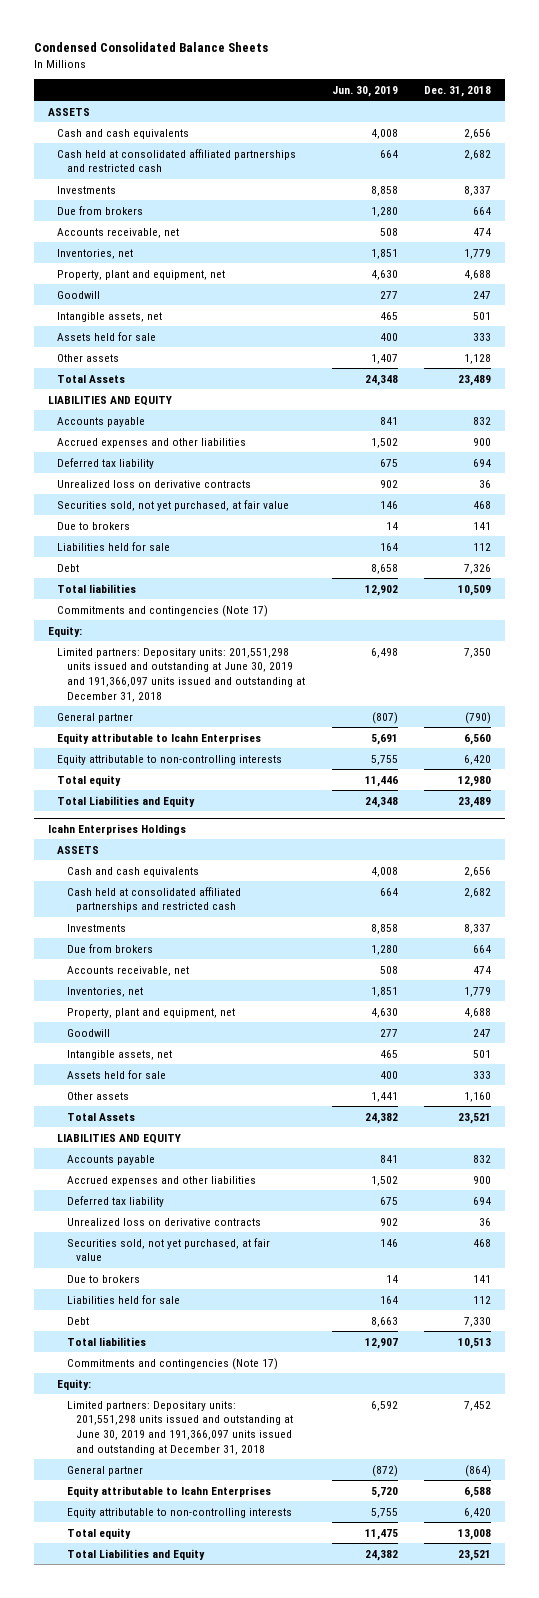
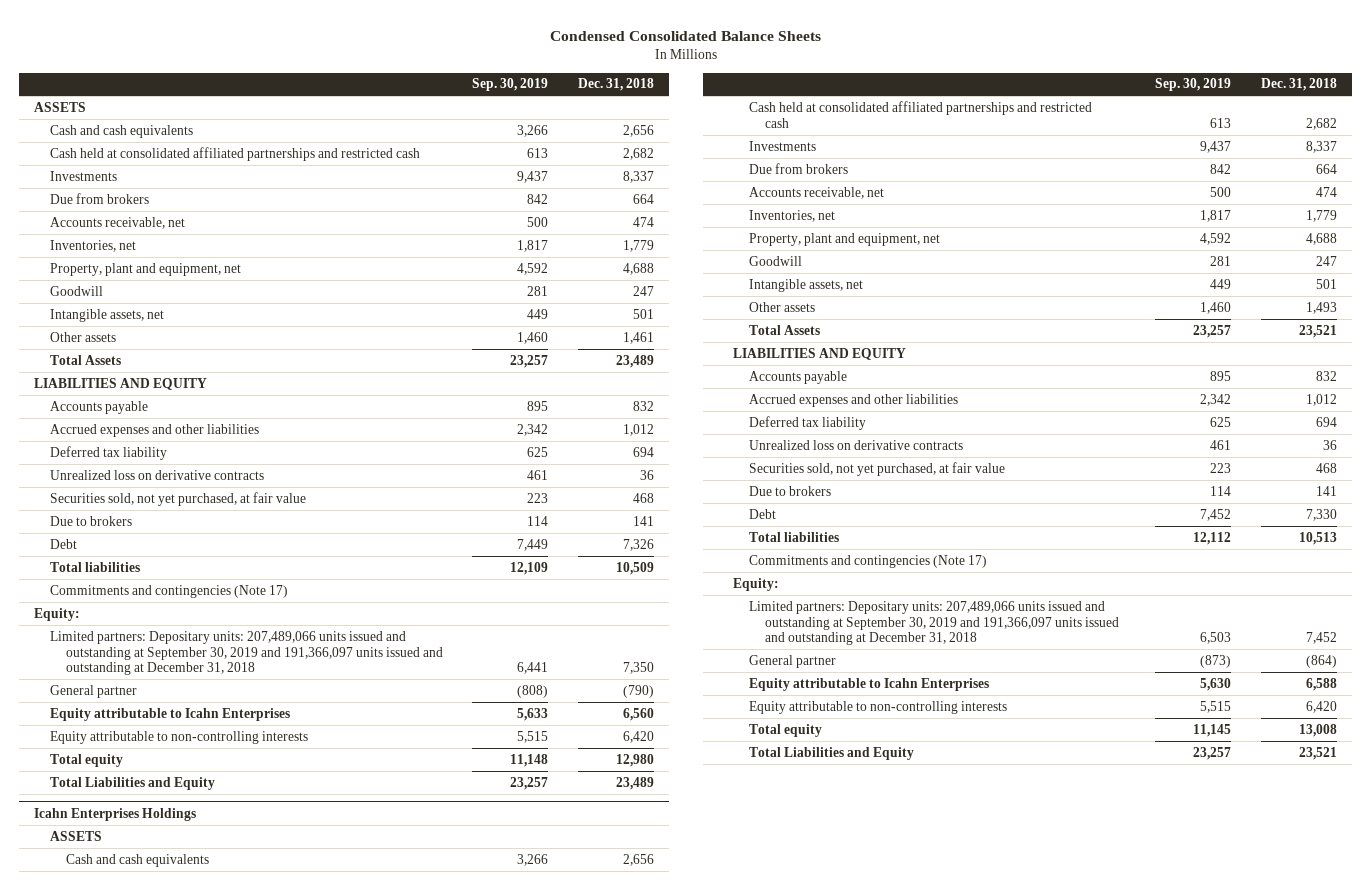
[331,85,398,97] Jun. 30, 2019 -> none
none -> [472,78,549,92] Sep. 30, 2019
[57,331,157,341] Assets held for sale -> none
[464,353,492,364] 1,128 -> [622,331,654,344] 1,461
[473,437,492,446] 900 -> [622,423,654,436] 1,012
[57,541,171,551] Liabilities held for sale -> none
[57,647,305,702] Limited partners: Depositary units: 201,551,298 units issued and outstanding at June 30, 2019 and 191,366,097 units issued and outstanding at December 31, 2018 -> [50,630,443,676] Limited partners: Depositary units: 207,489,066 units issued and outstanding at September 30, 2019 and 191,366,097 units issued and outstanding at December 31, 2018
[66,1069,166,1079] Assets held for sale -> none
[464,1091,492,1102] 1,160 -> [1305,301,1337,314] 1,493
[473,1175,492,1184] 900 -> [1305,393,1337,406] 1,012
[66,1294,180,1304] Liabilities held for sale -> none
[66,1400,294,1455] Limited partners: Depositary units: 201,551,298 units issued and outstanding at June 30, 2019 and 191,366,097 units issued and outstanding at December 31, 2018 -> [748,600,1119,646] Limited partners: Depositary units: 207,489,066 units issued and outstanding at September 30, 2019 and 191,366,097 units issued and outstanding at December 31, 2018

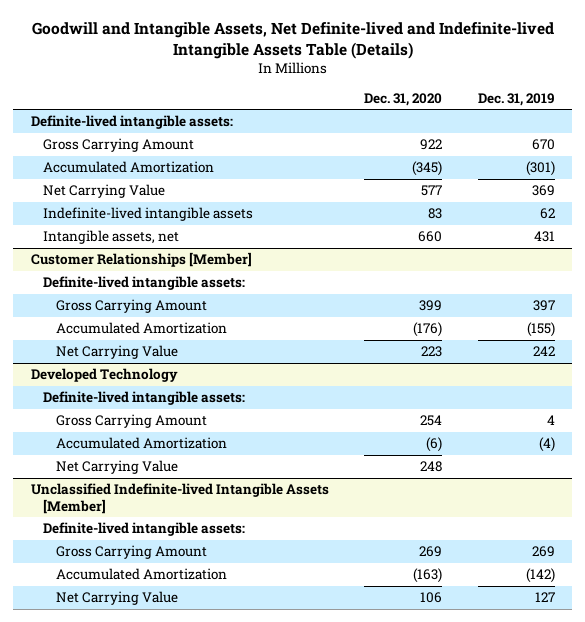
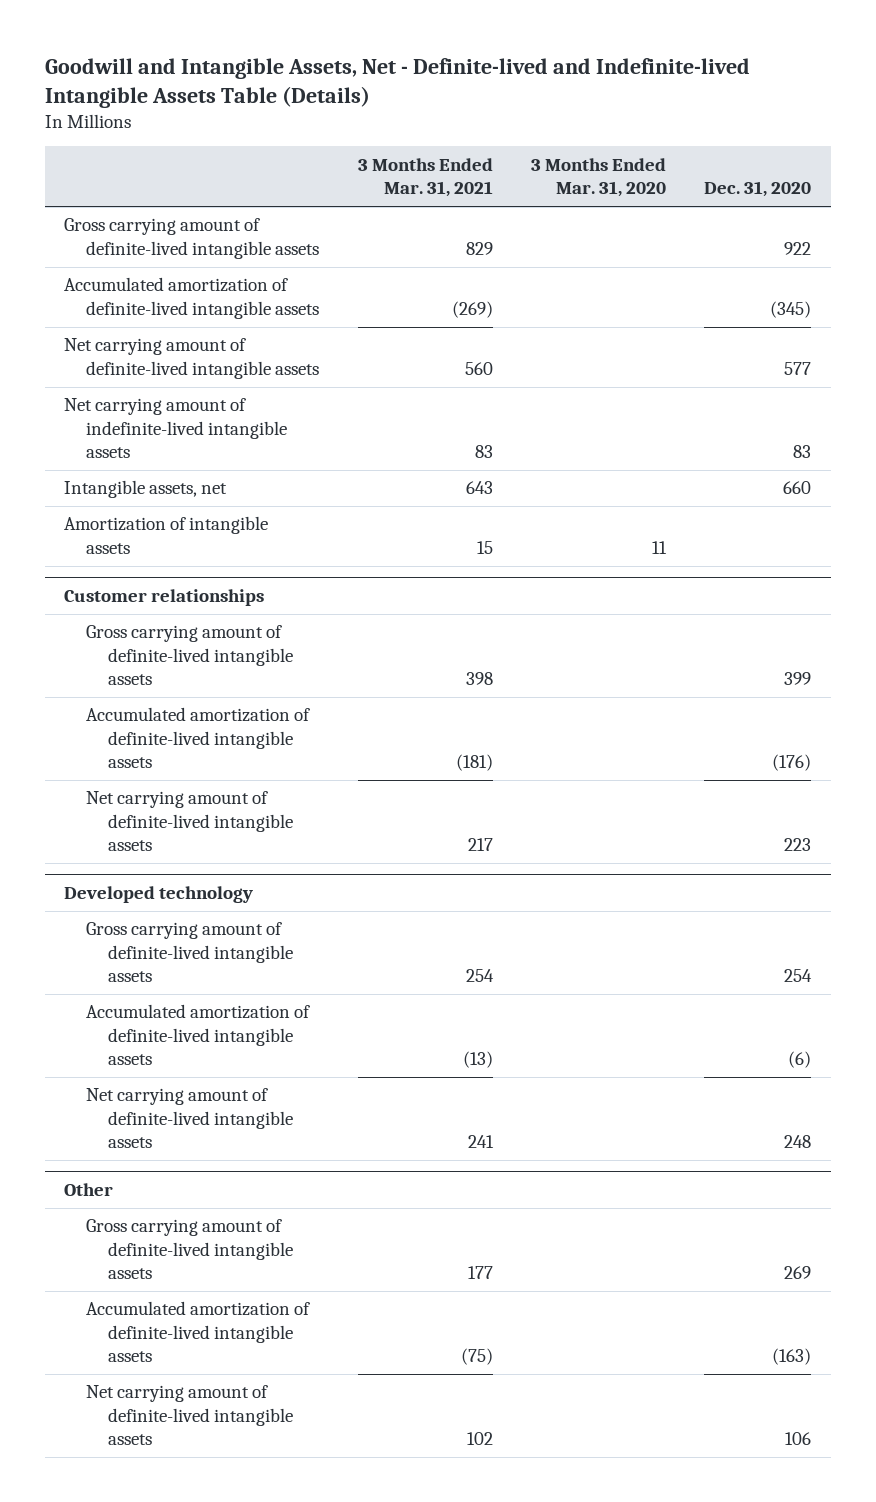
[31,21,554,59] Goodwill and Intangible Assets, Net Definite-lived and Indefinite-lived Intangible Assets Table (Details) -> [45,57,751,108] Goodwill and Intangible Assets, Net - Definite-lived and Indefinite-lived Intangible Assets Table (Details)
[477,92,555,106] Dec. 31, 2019 -> none
none -> [357,157,493,198] 3 Months Ended Mar. 31, 2021
none -> [531,157,667,198] 3 Months Ended Mar. 31, 2020
[30,115,233,130] Definite-lived intangible assets: -> none
[43,138,195,153] Gross Carrying Amount -> [64,218,320,259] Gross carrying amount of definite-lived intangible assets
[43,161,215,174] Accumulated Amortization -> [64,277,320,319] Accumulated amortization of definite-lived intangible assets
[43,184,166,199] Net Carrying Value -> [64,338,320,379] Net carrying amount of definite-lived intangible assets
[43,207,254,222] Indefinite-lived intangible assets -> [64,398,288,459] Net carrying amount of indefinite-lived intangible assets
[43,276,246,291] Definite-lived intangible assets: -> none
[43,391,246,406] Definite-lived intangible assets: -> none
[43,522,246,537] Definite-lived intangible assets: -> none
none -> [64,516,269,554] Amortization of intangible assets
[30,252,252,268] Customer Relationships [Member] -> [64,589,265,607] Customer relationships
[56,299,208,314] Gross Carrying Amount -> [86,625,294,686] Gross carrying amount of definite-lived intangible assets
[56,322,228,335] Accumulated Amortization -> [86,707,311,769] Accumulated amortization of definite-lived intangible assets
[56,345,179,360] Net Carrying Value -> [86,791,294,852] Net carrying amount of definite-lived intangible assets
[30,368,178,383] Developed Technology -> [64,886,254,904] Developed technology
[56,414,208,429] Gross Carrying Amount -> [86,922,294,983] Gross carrying amount of definite-lived intangible assets
[56,437,228,450] Accumulated Amortization -> [86,1004,311,1066] Accumulated amortization of definite-lived intangible assets
[56,460,179,475] Net Carrying Value -> [86,1088,294,1149] Net carrying amount of definite-lived intangible assets
[30,483,329,514] Unclassified Indefinite-lived Intangible Assets [Member] -> [64,1183,114,1197] Other
[56,545,208,560] Gross Carrying Amount -> [86,1219,294,1280] Gross carrying amount of definite-lived intangible assets
[56,568,228,581] Accumulated Amortization -> [86,1301,311,1363] Accumulated amortization of definite-lived intangible assets
[56,591,179,606] Net Carrying Value -> [86,1385,294,1446] Net carrying amount of definite-lived intangible assets

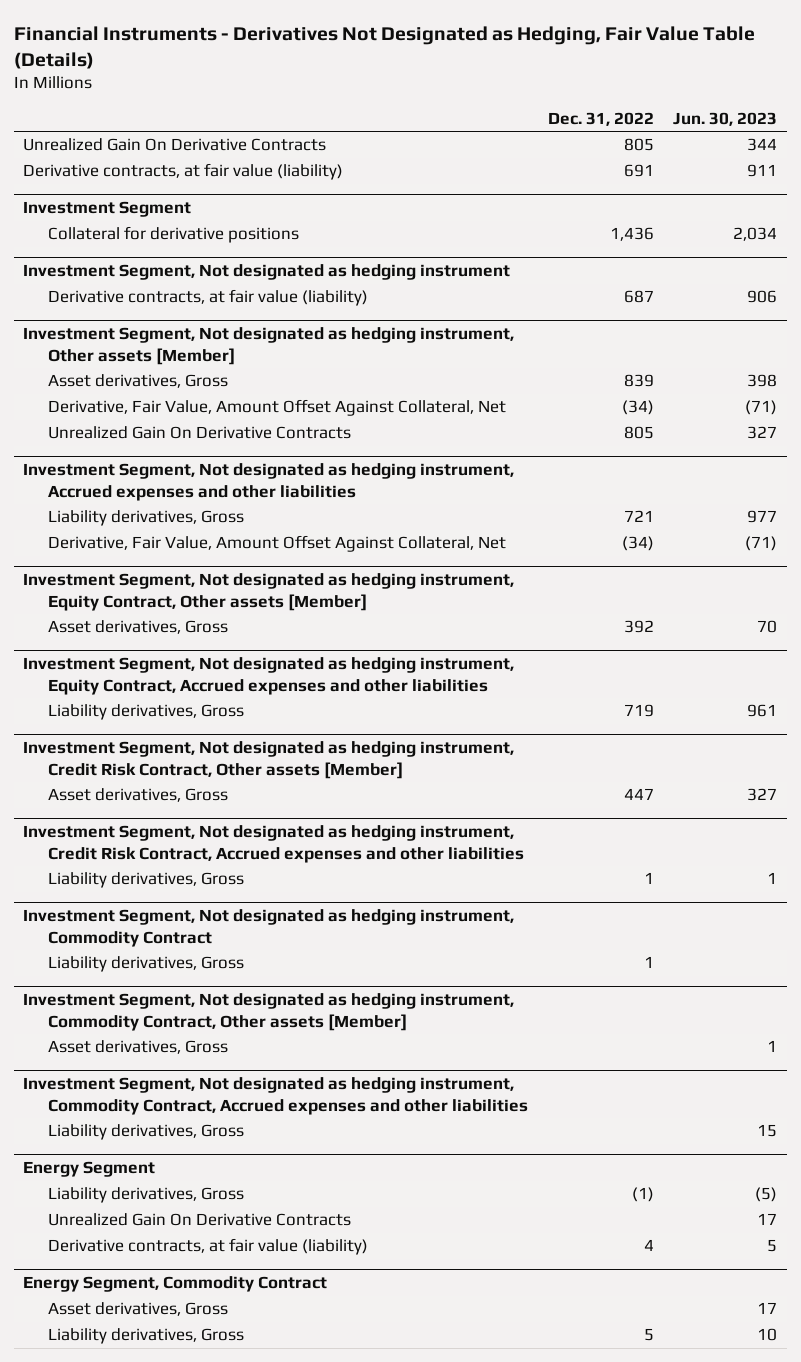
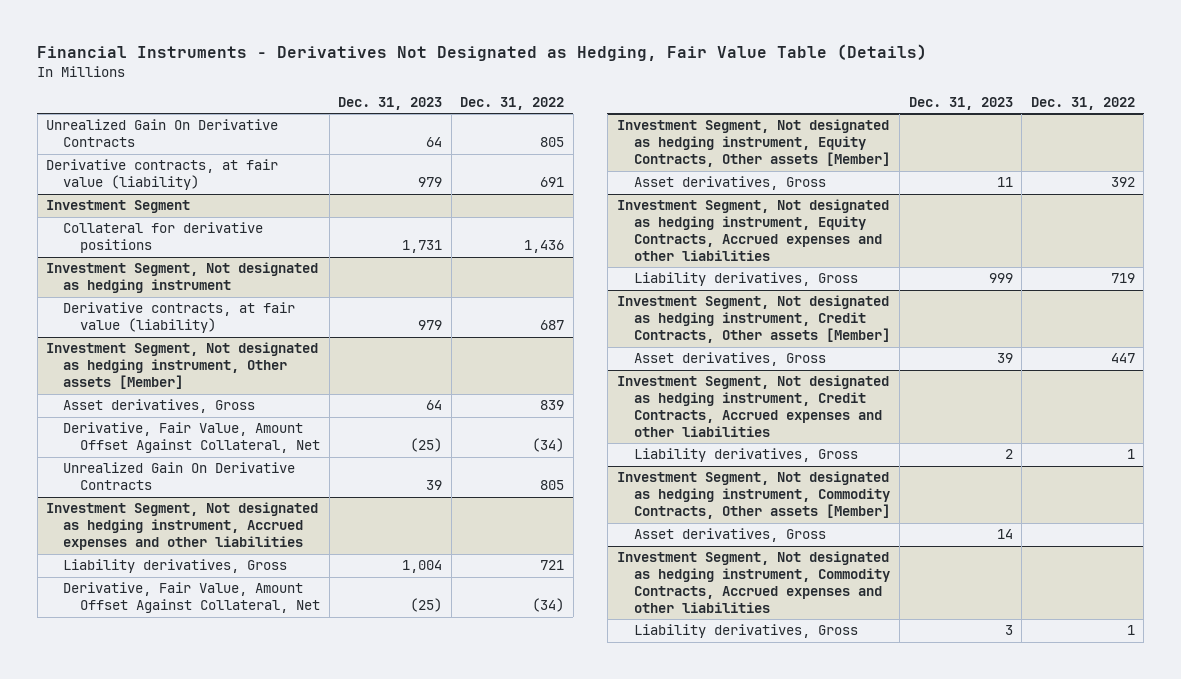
[673,111,778,126] Jun. 30, 2023 -> none
none -> [338,96,443,110] Dec. 31, 2023
[23,573,515,611] Investment Segment, Not designated as hedging instrument, Equity Contract, Other assets [Member] -> [616,119,890,168] Investment Segment, Not designated as hedging instrument, Equity Contracts, Other assets [Member]
[23,657,515,695] Investment Segment, Not designated as hedging instrument, Equity Contract, Accrued expenses and other liabilities -> [616,199,889,261] Investment Segment, Not designated as hedging instrument, Equity Contracts, Accrued expenses and other liabilities
[23,741,515,779] Investment Segment, Not designated as hedging instrument, Credit Risk Contract, Other assets [Member] -> [616,295,890,344] Investment Segment, Not designated as hedging instrument, Credit Contracts, Other assets [Member]
[47,872,244,889] Liability derivatives, Gross -> none
[23,909,515,947] Investment Segment, Not designated as hedging instrument, Commodity Contract -> none
[23,825,524,863] Investment Segment, Not designated as hedging instrument, Credit Risk Contract, Accrued expenses and other liabilities -> [616,375,889,437] Investment Segment, Not designated as hedging instrument, Credit Contracts, Accrued expenses and other liabilities
[47,1040,228,1055] Asset derivatives, Gross -> none
[23,1077,528,1115] Investment Segment, Not designated as hedging instrument, Commodity Contract, Accrued expenses and other liabilities -> none
[47,1124,244,1141] Liability derivatives, Gross -> none
[23,1161,156,1178] Energy Segment -> none
[47,1187,244,1204] Liability derivatives, Gross -> none
[47,1213,351,1227] Unrealized Gain On Derivative Contracts -> none
[47,1238,368,1256] Derivative contracts, at fair value (liability) -> none
[23,1276,328,1293] Energy Segment, Commodity Contract -> none
[23,993,515,1031] Investment Segment, Not designated as hedging instrument, Commodity Contract, Other assets [Member] -> [616,471,890,520] Investment Segment, Not designated as hedging instrument, Commodity Contracts, Other assets [Member]
none -> [616,551,890,613] Investment Segment, Not designated as hedging instrument, Commodity Contracts, Accrued expenses and other liabilities
[643,1328,654,1342] 5 -> [1126,625,1135,636] 1

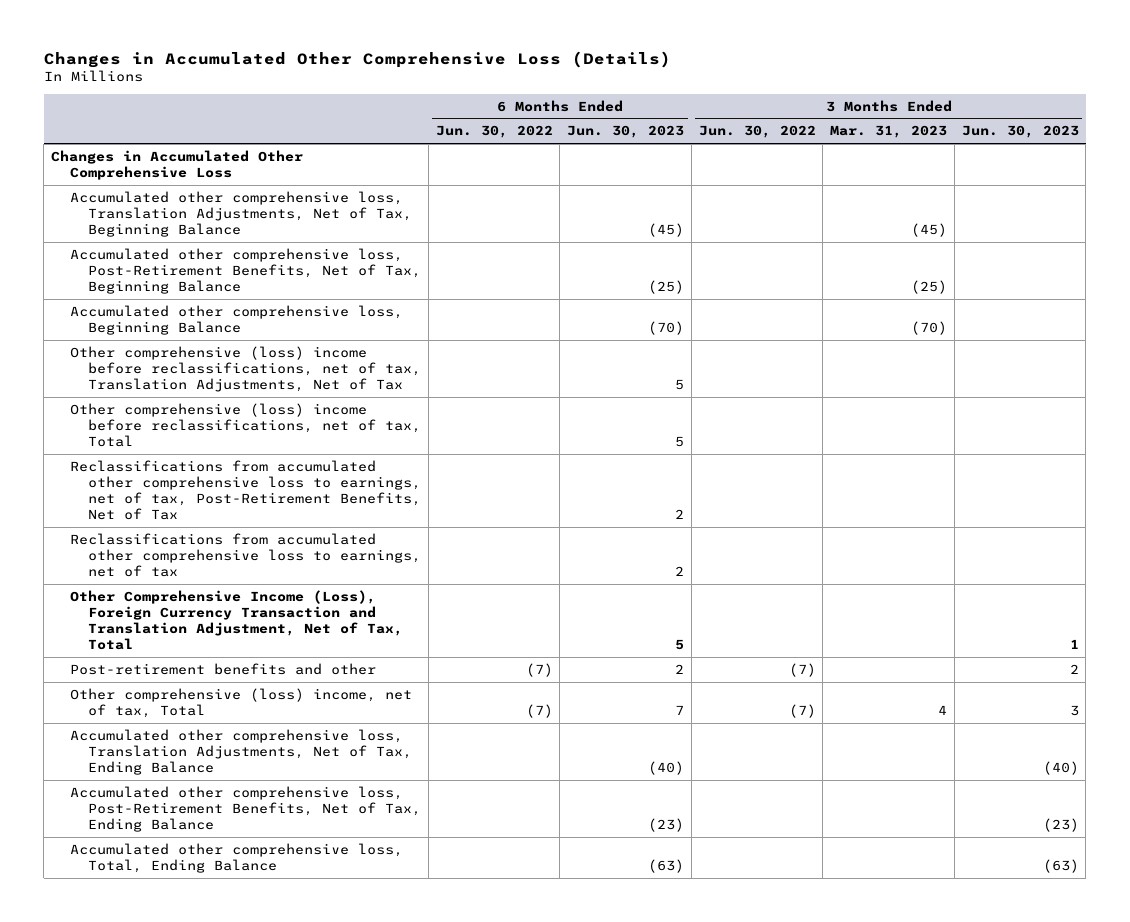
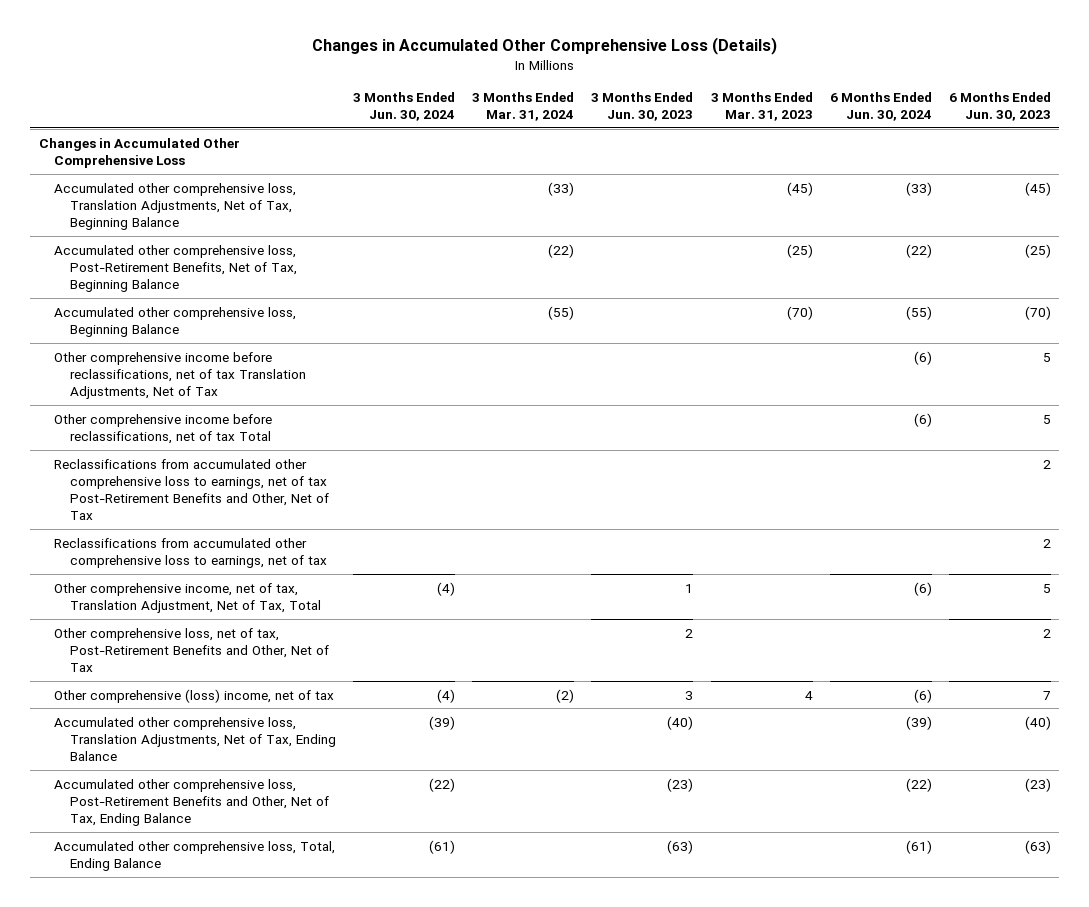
[435,125,553,139] Jun. 30, 2022 -> none
[698,125,816,139] Jun. 30, 2022 -> none
none -> [353,91,456,122] 3 Months Ended Jun. 30, 2024
none -> [472,91,575,122] 3 Months Ended Mar. 31, 2024
none -> [829,91,932,122] 6 Months Ended Jun. 30, 2024
[69,345,421,393] Other comprehensive (loss) income before reclassifications, net of tax, Translation Adjustments, Net of Tax -> [54,351,306,399] Other comprehensive income before reclassifications, net of tax Translation Adjustments, Net of Tax
[69,402,421,448] Other comprehensive (loss) income before reclassifications, net of tax, Total -> [54,413,273,444] Other comprehensive income before reclassifications, net of tax Total
[69,459,421,521] Reclassifications from accumulated other comprehensive loss to earnings, net of tax, Post-Retirement Benefits, Net of Tax -> [54,458,329,520] Reclassifications from accumulated other comprehensive loss to earnings, net of tax Post-Retirement Benefits and Other, Net of Tax
[69,589,403,651] Other Comprehensive Income (Loss), Foreign Currency Transaction and Translation Adjustment, Net of Tax, Total -> [54,582,321,613] Other comprehensive income, net of tax, Translation Adjustment, Net of Tax, Total
[69,662,376,675] Post-retirement benefits and other -> [54,627,329,672] Other comprehensive loss, net of tax, Post-Retirement Benefits and Other, Net of Tax
[69,687,412,719] Other comprehensive (loss) income, net of tax, Total -> [54,688,335,703] Other comprehensive (loss) income, net of tax
[69,785,421,833] Accumulated other comprehensive loss, Post-Retirement Benefits, Net of Tax, Ending Balance -> [54,778,329,826] Accumulated other comprehensive loss, Post-Retirement Benefits and Other, Net of Tax, Ending Balance

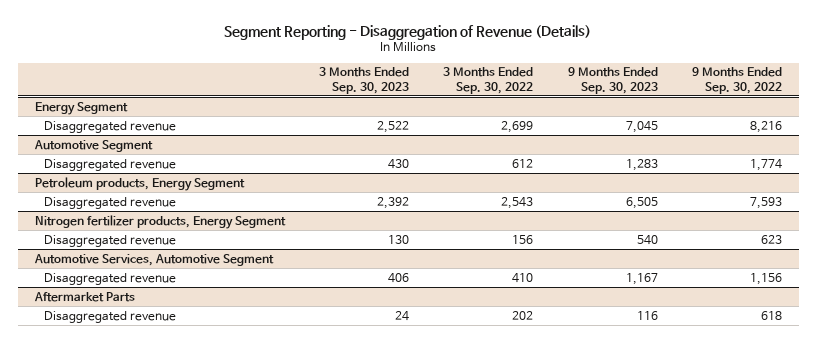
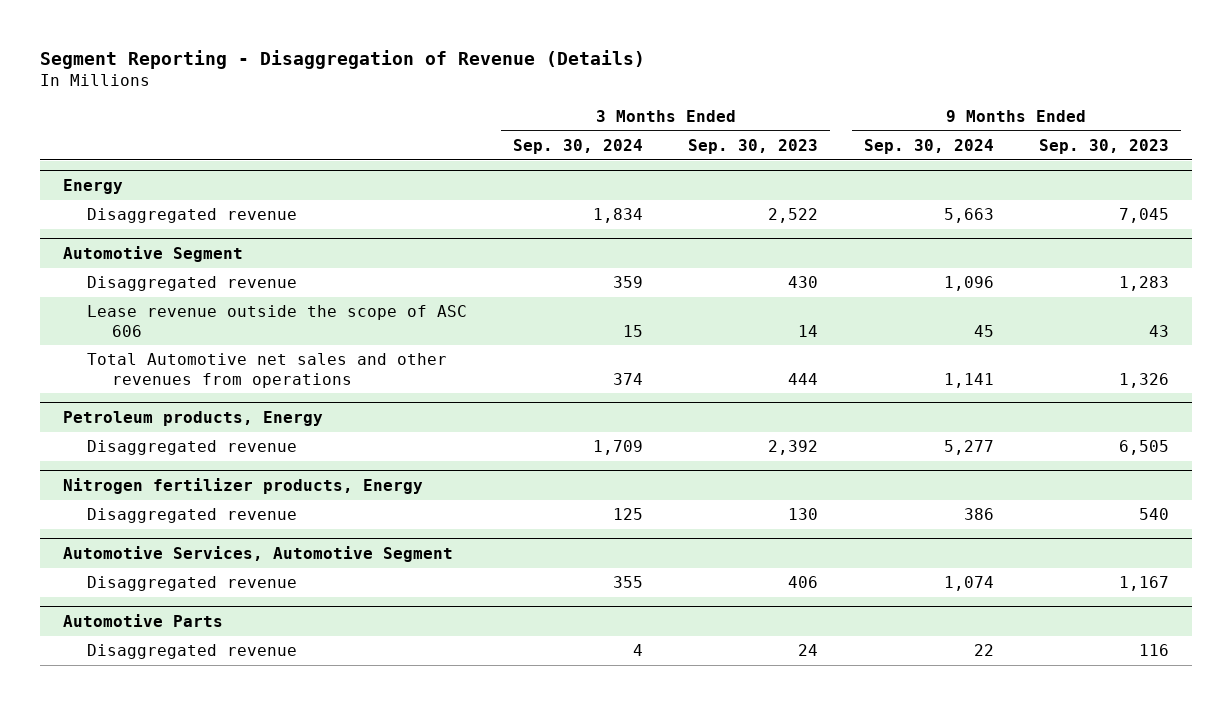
[443,67,534,94] 3 Months Ended Sep. 30, 2022 -> none
[692,67,783,94] 9 Months Ended Sep. 30, 2022 -> none
none -> [512,138,643,154] Sep. 30, 2024
none -> [863,138,994,154] Sep. 30, 2024
[34,101,128,115] Energy Segment -> [62,178,123,194] Energy
none -> [87,305,468,337] Lease revenue outside the scope of ASC 606
none -> [87,353,448,388] Total Automotive net sales and other revenues from operations
[34,176,245,191] Petroleum products, Energy Segment -> [62,410,323,426] Petroleum products, Energy
[34,214,286,229] Nitrogen fertilizer products, Energy Segment -> [62,477,423,494] Nitrogen fertilizer products, Energy
[33,291,135,302] Aftermarket Parts -> none
none -> [62,613,223,627] Automotive Parts

